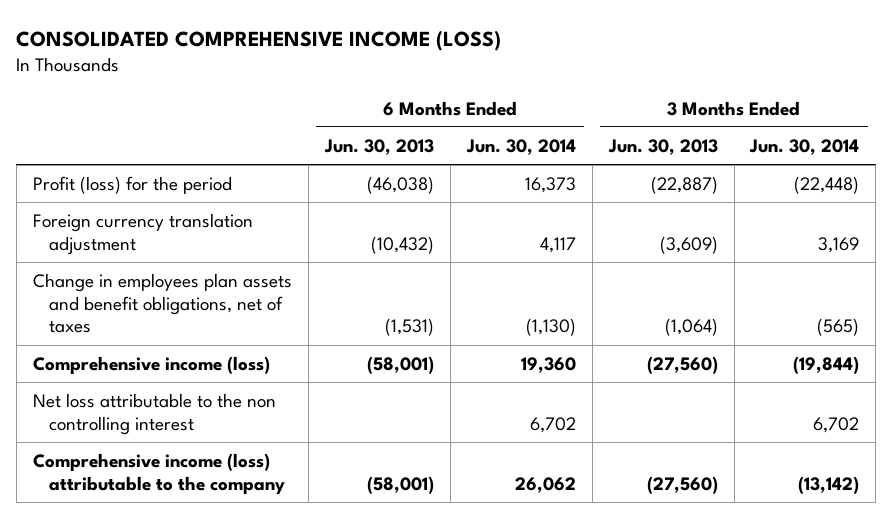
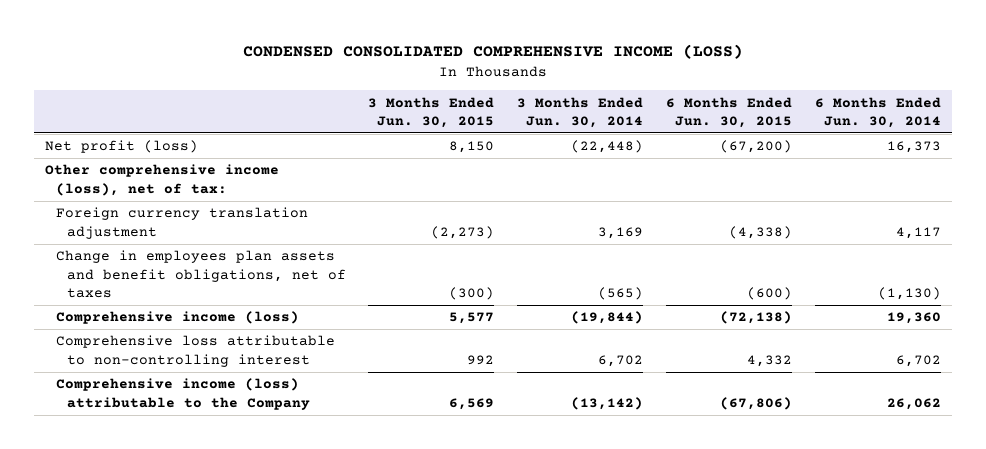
[16,29,502,51] CONSOLIDATED COMPREHENSIVE INCOME (LOSS) -> [242,44,743,60] CONDENSED CONSOLIDATED COMPREHENSIVE INCOME (LOSS)
[323,138,434,155] Jun. 30, 2013 -> none
[607,138,718,155] Jun. 30, 2013 -> none
none -> [368,96,495,128] 3 Months Ended Jun. 30, 2015
none -> [665,96,792,128] 6 Months Ended Jun. 30, 2015
[32,175,232,194] Profit (loss) for the period -> [45,140,199,154] Net profit (loss)
none -> [45,164,280,196] Other comprehensive income (loss), net of tax:
[32,392,276,435] Net loss attributable to the non controlling interest -> [55,335,335,367] Comprehensive loss attributable to non-controlling interest
[32,452,286,494] Comprehensive income (loss) attributable to the company -> [55,378,310,410] Comprehensive income (loss) attributable to the Company

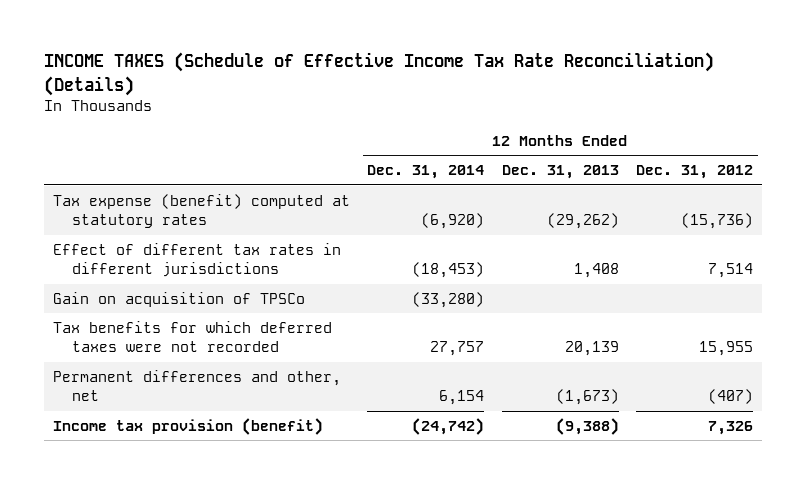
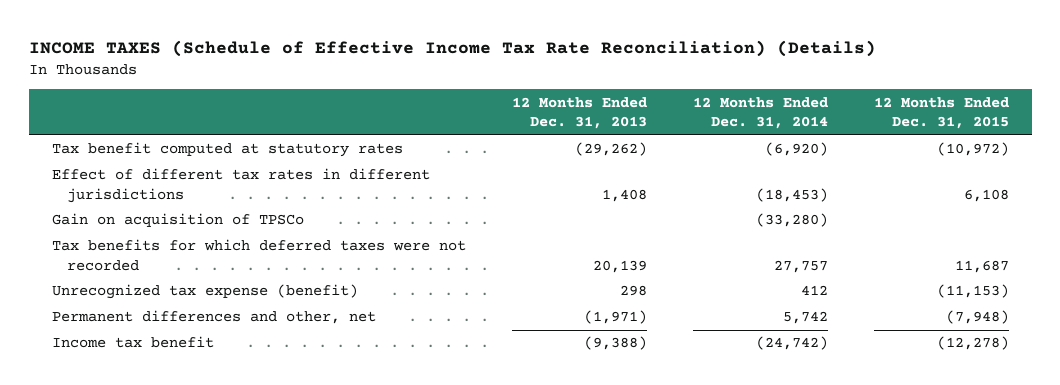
[636,165,754,180] Dec. 31, 2012 -> none
none -> [873,96,1009,130] 12 Months Ended Dec. 31, 2015
[52,193,350,229] Tax expense (benefit) computed at statutory rates -> [51,142,403,158] Tax benefit computed at statutory rates
none -> [51,284,358,300] Unrecognized tax expense (benefit)
[439,390,485,406] 6,154 -> [782,311,828,325] 5,742
[555,389,619,406] (1,673) -> [583,310,647,325] (1,971)
[52,417,323,435] Income tax provision (benefit) -> [51,336,214,349] Income tax benefit

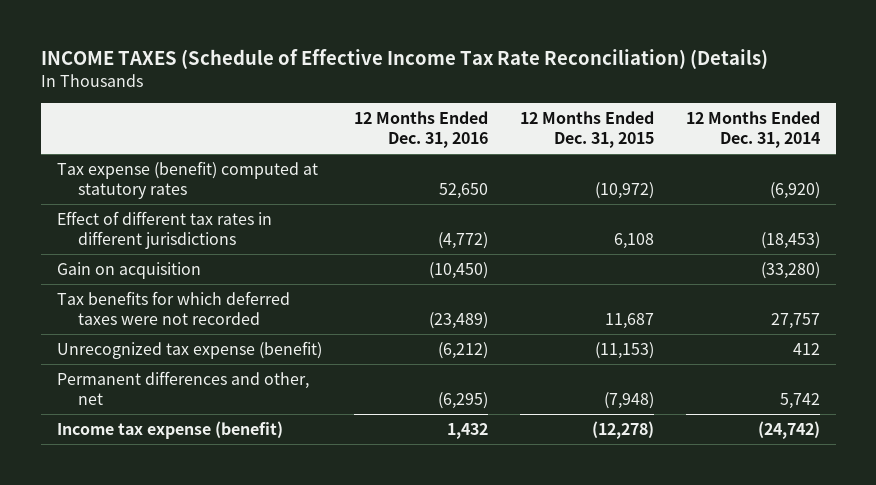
[511,96,647,130] 12 Months Ended Dec. 31, 2013 -> none
none -> [353,110,488,148] 12 Months Ended Dec. 31, 2016
[51,142,403,158] Tax benefit computed at statutory rates -> [56,161,318,199] Tax expense (benefit) computed at statutory rates
[51,213,304,228] Gain on acquisition of TPSCo -> [56,262,201,280] Gain on acquisition
[51,336,214,349] Income tax benefit -> [56,421,283,440] Income tax expense (benefit)

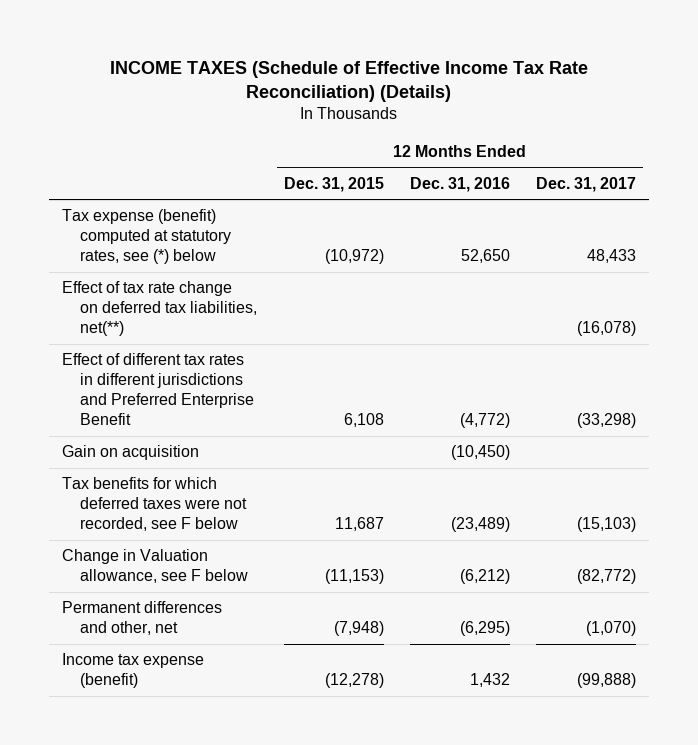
[685,110,820,148] 12 Months Ended Dec. 31, 2014 -> none
none -> [536,176,637,192] Dec. 31, 2017
[56,161,318,199] Tax expense (benefit) computed at statutory rates -> [62,209,232,265] Tax expense (benefit) computed at statutory rates, see (*) below
none -> [62,281,258,337] Effect of tax rate change on deferred tax liabilities, net(**)
[56,211,272,249] Effect of different tax rates in different jurisdictions -> [62,353,255,426] Effect of different tax rates in different jurisdictions and Preferred Enterprise Benefit
[56,291,290,325] Tax benefits for which deferred taxes were not recorded -> [62,477,248,532] Tax benefits for which deferred taxes were not recorded, see F below
[56,341,322,360] Unrecognized tax expense (benefit) -> [62,549,249,584] Change in Valuation allowance, see F below

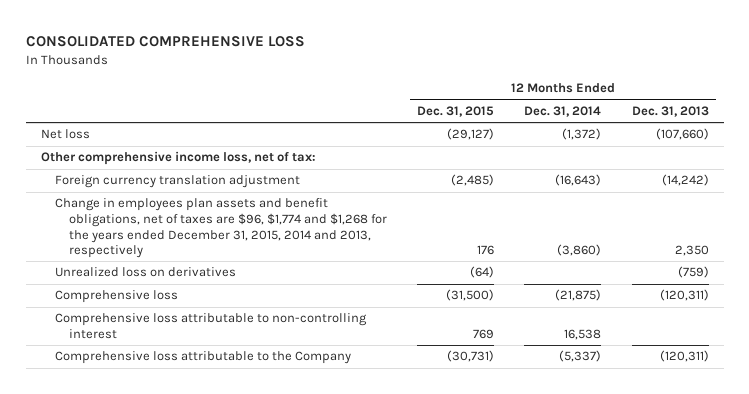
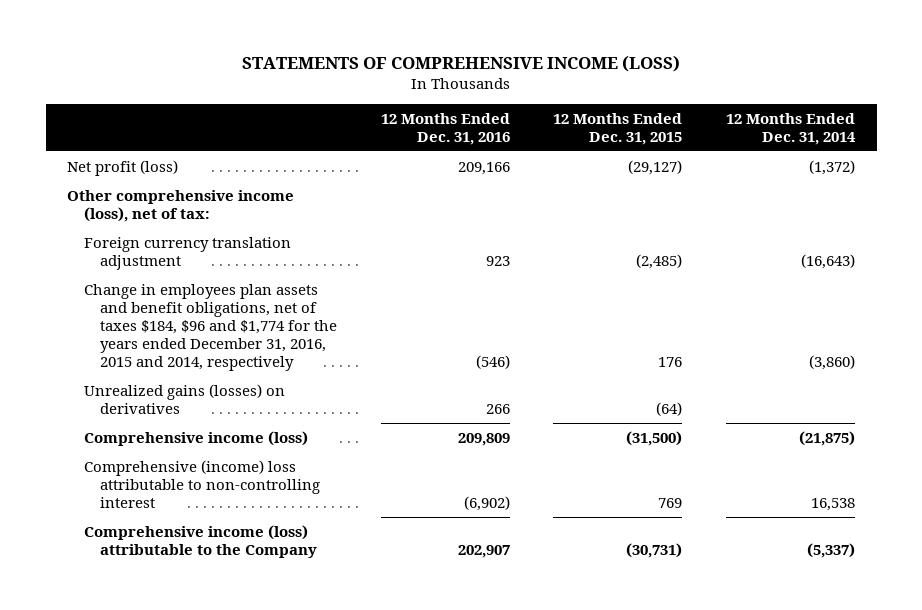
[25,36,305,48] CONSOLIDATED COMPREHENSIVE LOSS -> [242,54,681,72] STATEMENTS OF COMPREHENSIVE INCOME (LOSS)
[631,106,709,118] Dec. 31, 2013 -> none
none -> [380,112,510,145] 12 Months Ended Dec. 31, 2016
[40,129,90,140] Net loss -> [67,159,179,176] Net profit (loss)
[40,151,316,166] Other comprehensive income loss, net of tax: -> [67,189,295,222] Other comprehensive income (loss), net of tax:
[55,198,388,259] Change in employees plan assets and benefit obligations, net of taxes are $96, $1,774 and $1,268 for the years ended December 31, 2015, 2014 and 2013, respectively -> [83,283,338,372] Change in employees plan assets and benefit obligations, net of taxes $184, $96 and $1,774 for the years ended December 31, 2016, 2015 and 2014, respectively
[55,267,237,278] Unrealized loss on derivatives -> [83,383,285,414] Unrealized gains (losses) on derivatives
[55,290,179,304] Comprehensive loss -> [83,430,308,446] Comprehensive income (loss)
[55,313,368,340] Comprehensive loss attributable to non-controlling interest -> [83,459,321,508] Comprehensive (income) loss attributable to non-controlling interest
[55,351,352,365] Comprehensive loss attributable to the Company -> [83,524,318,558] Comprehensive income (loss) attributable to the Company

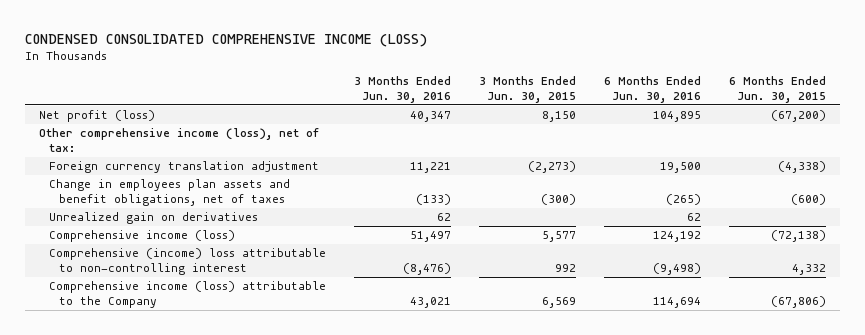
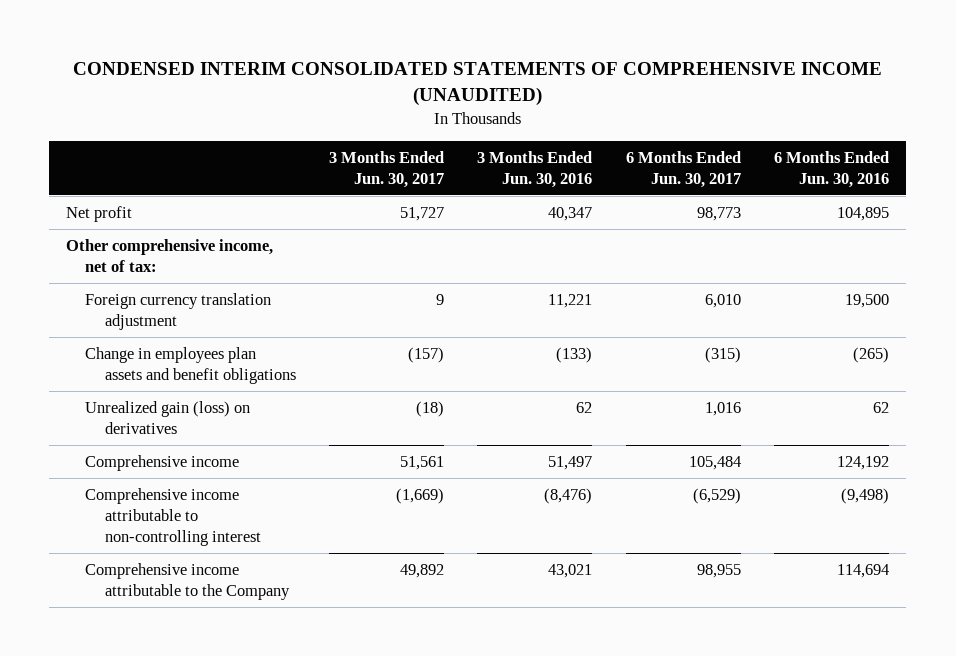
[24,33,427,47] CONDENSED CONSOLIDATED COMPREHENSIVE INCOME (LOSS) -> [72,62,882,107] CONDENSED INTERIM CONSOLIDATED STATEMENTS OF COMPREHENSIVE INCOME (UNAUDITED)
[479,76,577,103] 3 Months Ended Jun. 30, 2015 -> none
[729,76,827,103] 6 Months Ended Jun. 30, 2015 -> none
none -> [329,150,445,188] 3 Months Ended Jun. 30, 2017
none -> [625,150,741,188] 6 Months Ended Jun. 30, 2017
[38,110,155,123] Net profit (loss) -> [66,205,133,222] Net profit
[38,128,319,152] Other comprehensive income (loss), net of tax: -> [66,238,274,272] Other comprehensive income, net of tax:
[48,179,290,206] Change in employees plan assets and benefit obligations, net of taxes -> [85,346,296,384] Change in employees plan assets and benefit obligations
[48,212,258,225] Unrealized gain on derivatives -> [85,400,251,434] Unrealized gain (loss) on derivatives
[48,230,235,243] Comprehensive income (loss) -> [85,454,240,471] Comprehensive income
[48,248,326,275] Comprehensive (income) loss attributable to non-controlling interest -> [85,487,261,546] Comprehensive income attributable to non-controlling interest
[48,281,326,308] Comprehensive income (loss) attributable to the Company -> [85,562,290,600] Comprehensive income attributable to the Company

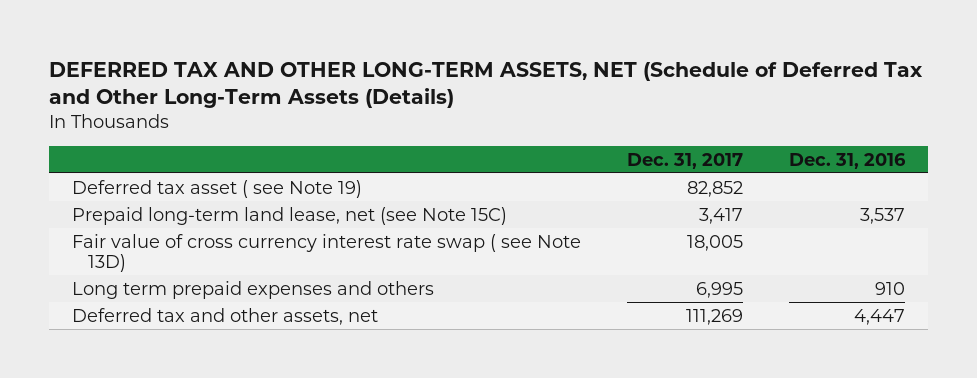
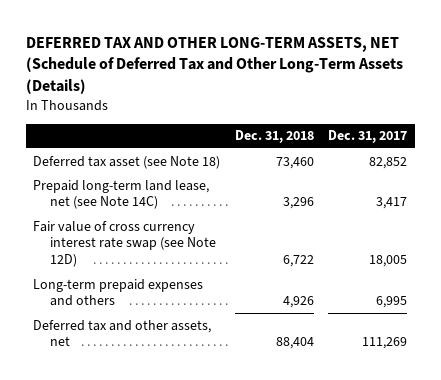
[788,152,906,169] Dec. 31, 2016 -> none
none -> [234,130,314,144] Dec. 31, 2018
[72,179,363,198] Deferred tax asset ( see Note 19) -> [33,155,221,169] Deferred tax asset (see Note 18)
[72,206,508,225] Prepaid long-term land lease, net (see Note 15C) -> [33,179,210,210] Prepaid long-term land lease, net (see Note 14C)
[72,233,582,273] Fair value of cross currency interest rate swap ( see Note 13D) -> [33,220,216,268] Fair value of cross currency interest rate swap (see Note 12D)
[72,280,435,299] Long term prepaid expenses and others -> [33,278,204,307] Long-term prepaid expenses and others

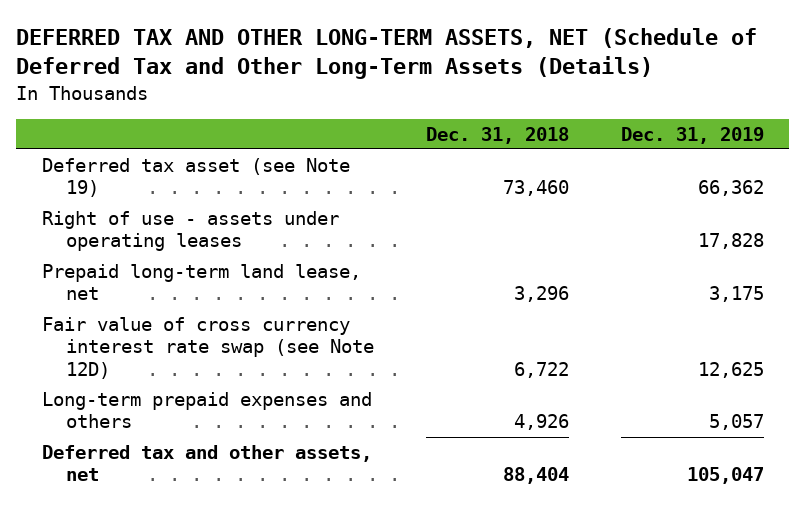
[328,130,408,144] Dec. 31, 2017 -> none
none -> [620,126,764,144] Dec. 31, 2019
[33,155,221,169] Deferred tax asset (see Note 18) -> [41,158,350,198] Deferred tax asset (see Note 19)
none -> [41,211,339,252] Right of use - assets under operating leases
[33,179,210,210] Prepaid long-term land lease, net (see Note 14C) -> [41,264,361,301] Prepaid long-term land lease, net

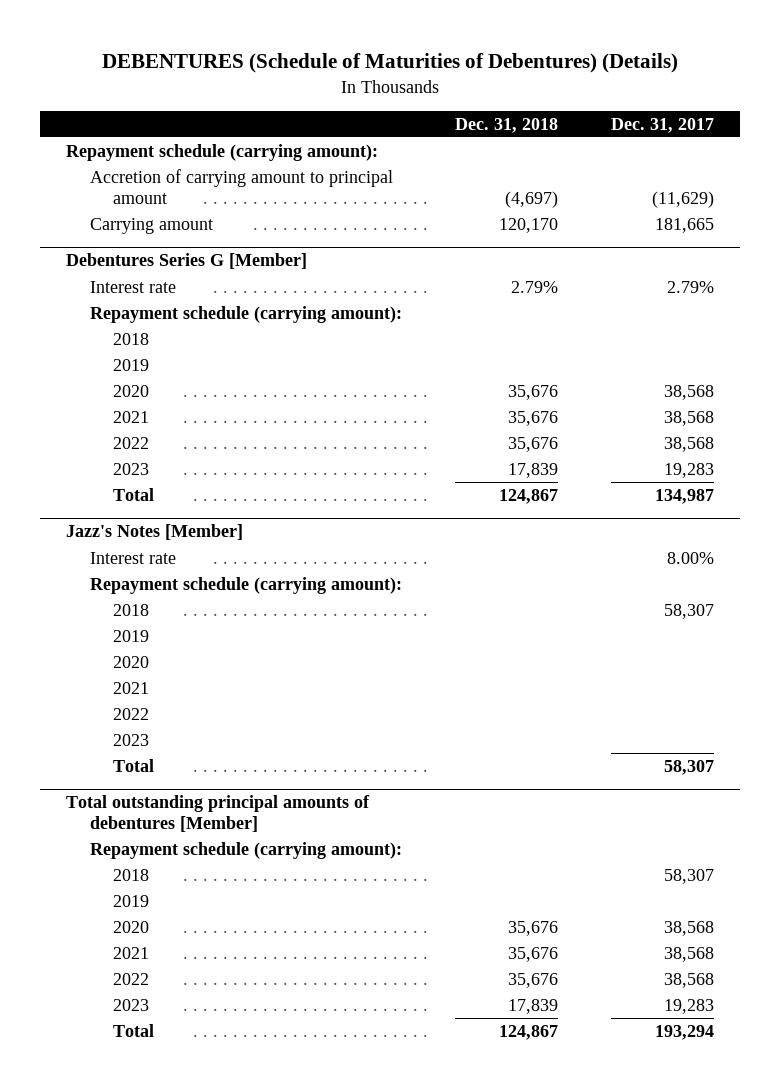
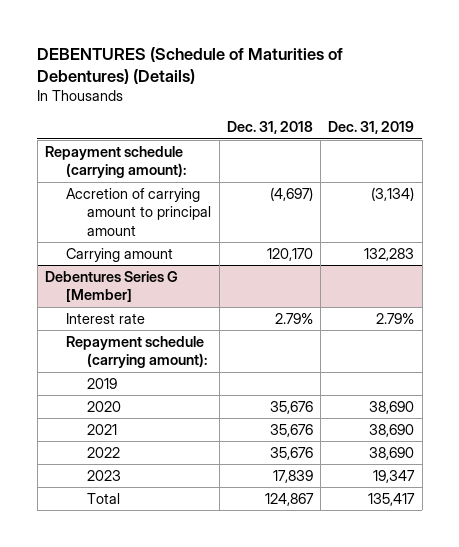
[610,117,714,133] Dec. 31, 2017 -> none
none -> [328,121,415,135] Dec. 31, 2019
[112,332,149,345] 2018 -> none
[66,524,244,541] Jazz's Notes [Member] -> none
[89,551,176,564] Interest rate -> none
[89,576,402,594] Repayment schedule (carrying amount): -> none
[112,603,149,616] 2018 -> none
[112,629,149,642] 2019 -> none
[112,655,149,668] 2020 -> none
[112,681,149,694] 2021 -> none
[112,707,149,720] 2022 -> none
[112,733,149,746] 2023 -> none
[112,758,154,772] Total -> none
[66,795,371,833] Total outstanding principal amounts of debentures [Member] -> none
[89,841,402,859] Repayment schedule (carrying amount): -> none
[112,868,149,881] 2018 -> none
[112,894,149,907] 2019 -> none
[112,920,149,933] 2020 -> none
[112,946,149,959] 2021 -> none
[112,972,149,985] 2022 -> none
[112,998,149,1011] 2023 -> none
[112,1023,154,1037] Total -> none

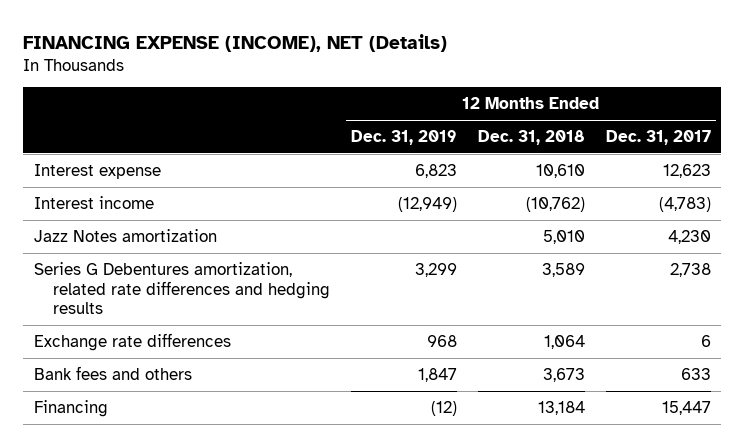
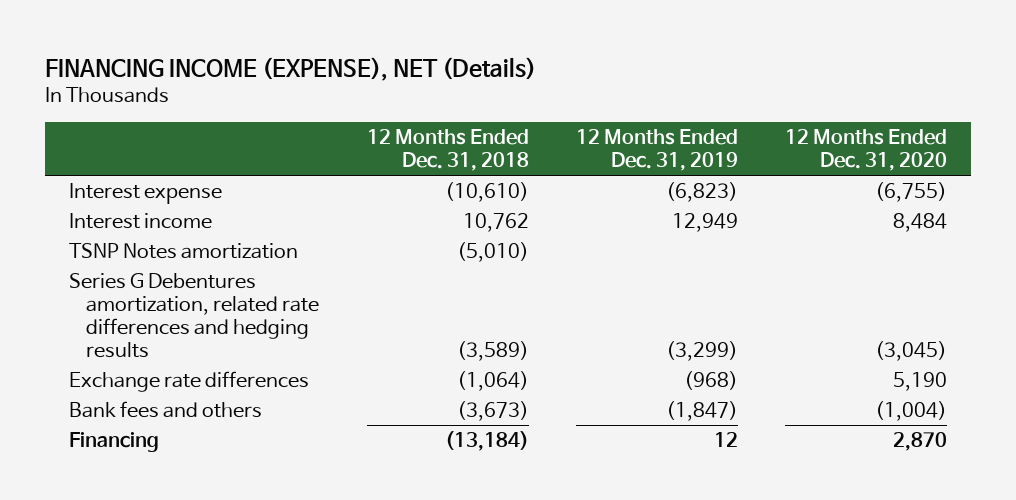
[23,33,448,52] FINANCING EXPENSE (INCOME), NET (Details) -> [44,56,536,81] FINANCING INCOME (EXPENSE), NET (Details)
[605,129,711,145] Dec. 31, 2017 -> none
none -> [785,129,948,172] 12 Months Ended Dec. 31, 2020
[415,163,458,178] 6,823 -> [666,182,739,203] (6,823)
[536,163,586,178] 10,610 -> [444,182,529,203] (10,610)
[398,196,458,212] (12,949) -> [672,213,739,233] 12,949
[526,196,586,212] (10,762) -> [462,213,529,233] 10,762
[33,228,217,242] Jazz Notes amortization -> [68,243,298,260] TSNP Notes amortization
[543,229,586,244] 5,010 -> [456,242,529,263] (5,010)
[415,262,458,277] 3,299 -> [666,341,739,362] (3,299)
[542,262,586,277] 3,589 -> [456,341,529,362] (3,589)
[427,334,458,347] 968 -> [684,371,739,391] (968)
[544,334,586,349] 1,064 -> [456,371,529,392] (1,064)
[418,367,458,382] 1,847 -> [666,401,739,422] (1,847)
[543,367,586,382] 3,673 -> [456,401,529,422] (3,673)
[431,400,458,416] (12) -> [714,432,739,448] 12
[538,400,586,415] 13,184 -> [444,431,529,452] (13,184)

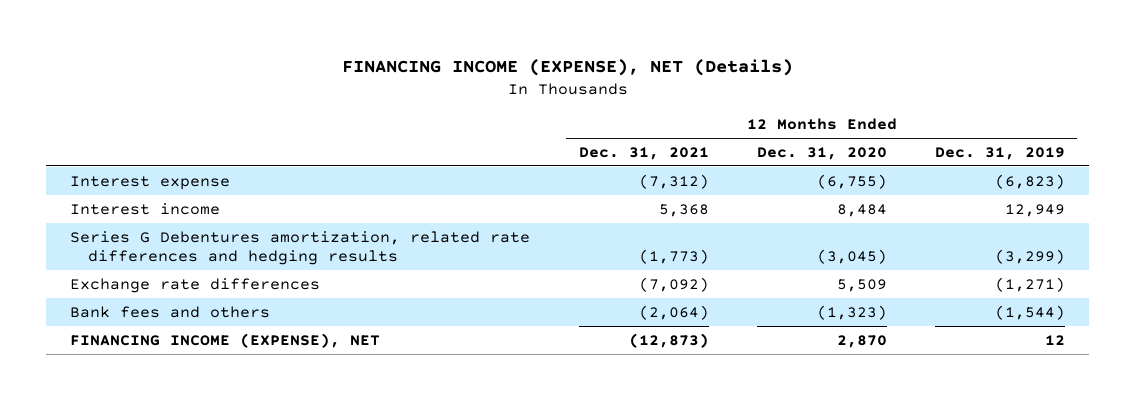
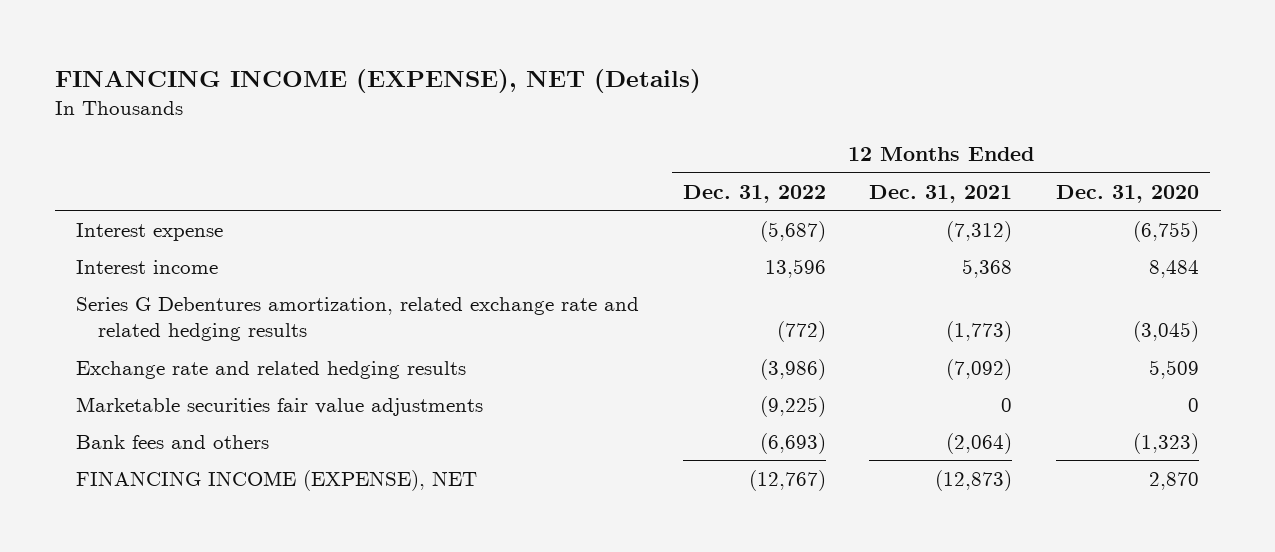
[935,146,1066,160] Dec. 31, 2019 -> none
none -> [682,184,826,203] Dec. 31, 2022
[70,230,531,265] Series G Debentures amortization, related rate differences and hedging results -> [76,296,640,342] Series G Debentures amortization, related exchange rate and related hedging results
[70,277,321,293] Exchange rate differences -> [76,360,467,379] Exchange rate and related hedging results
none -> [76,396,484,416] Marketable securities fair value adjustments

